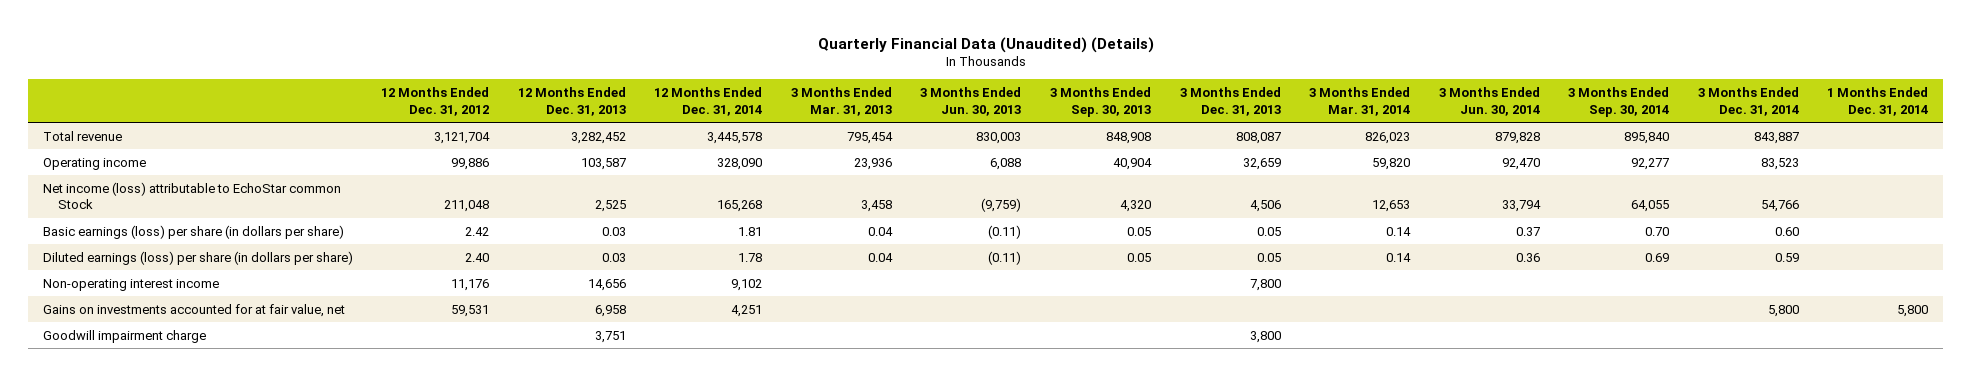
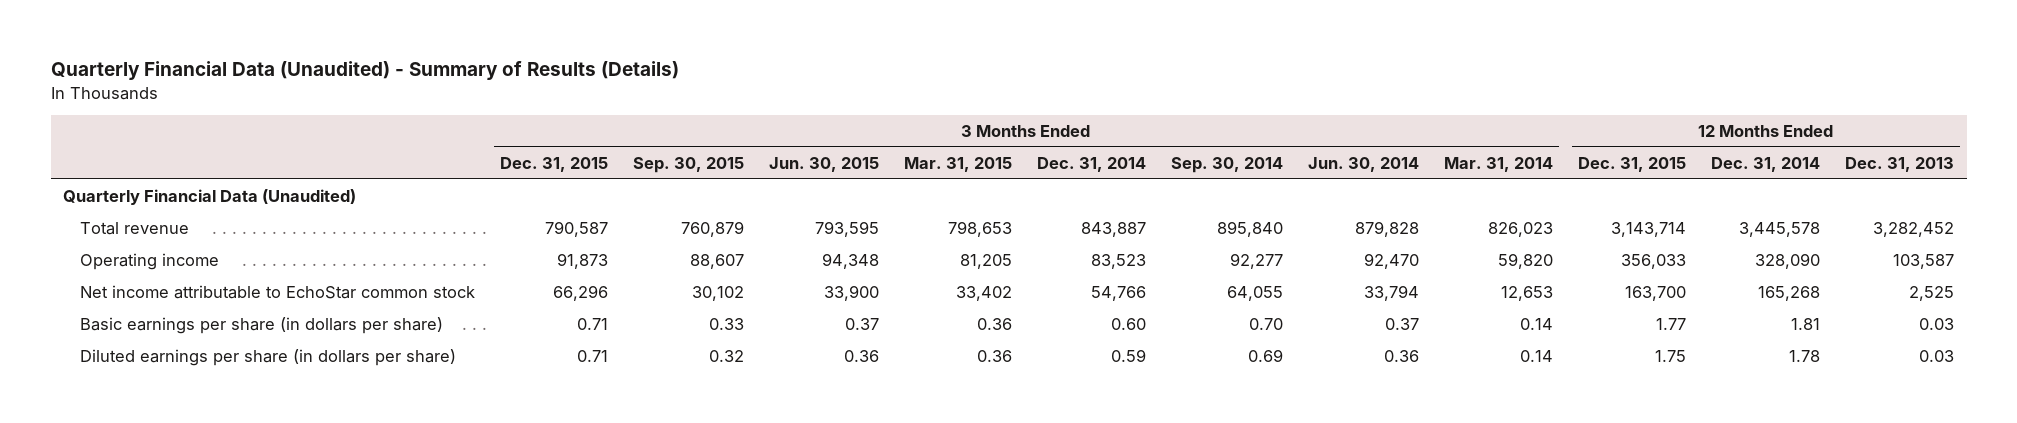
[817,36,1154,53] Quarterly Financial Data (Unaudited) (Details) -> [50,61,679,81] Quarterly Financial Data (Unaudited) - Summary of Results (Details)
[381,87,490,116] 12 Months Ended Dec. 31, 2012 -> none
[790,87,892,116] 3 Months Ended Mar. 31, 2013 -> none
[920,87,1022,116] 3 Months Ended Jun. 30, 2013 -> none
[1050,87,1152,117] 3 Months Ended Sep. 30, 2013 -> none
[1179,87,1281,116] 3 Months Ended Dec. 31, 2013 -> none
[1827,87,1929,116] 1 Months Ended Dec. 31, 2014 -> none
none -> [499,156,608,172] Dec. 31, 2015
none -> [632,156,744,173] Sep. 30, 2015
none -> [768,156,879,172] Jun. 30, 2015
none -> [903,156,1012,172] Mar. 31, 2015
none -> [1577,156,1686,172] Dec. 31, 2015
none -> [63,188,357,205] Quarterly Financial Data (Unaudited)
[42,278,219,291] Non-operating interest income -> none
[42,303,345,317] Gains on investments accounted for at fair value, net -> none
[42,329,206,343] Goodwill impairment charge -> none
[42,181,341,210] Net income (loss) attributable to EchoStar common Stock -> [79,284,475,299] Net income attributable to EchoStar common stock
[42,224,344,239] Basic earnings (loss) per share (in dollars per share) -> [79,316,443,334] Basic earnings per share (in dollars per share)
[42,250,353,265] Diluted earnings (loss) per share (in dollars per share) -> [79,348,456,366] Diluted earnings per share (in dollars per share)

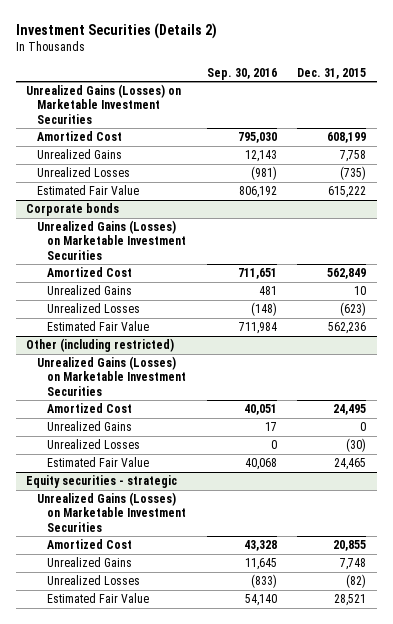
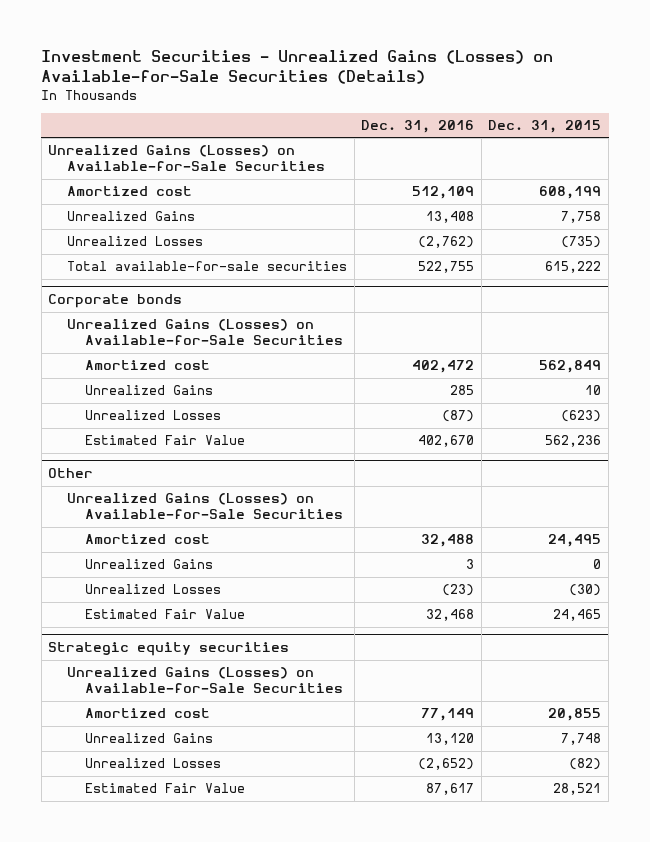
[16,22,218,39] Investment Securities (Details 2) -> [41,49,554,84] Investment Securities - Unrealized Gains (Losses) on Available-for-Sale Securities (Details)
[206,67,277,80] Sep. 30, 2016 -> none
none -> [361,120,475,134] Dec. 31, 2016
[26,84,182,124] Unrealized Gains (Losses) on Marketable Investment Securities -> [48,145,325,172] Unrealized Gains (Losses) on Available-for-Sale Securities
[36,131,122,142] Amortized Cost -> [66,186,192,197] Amortized cost
[36,185,139,196] Estimated Fair Value -> [66,261,347,272] Total available-for-sale securities
[36,220,186,260] Unrealized Gains (Losses) on Marketable Investment Securities -> [66,319,344,346] Unrealized Gains (Losses) on Available-for-Sale Securities
[46,267,132,278] Amortized Cost -> [85,360,211,371] Amortized cost
[26,338,175,353] Other (including restricted) -> [48,468,94,479] Other
[36,356,186,396] Unrealized Gains (Losses) on Marketable Investment Securities -> [66,493,344,520] Unrealized Gains (Losses) on Available-for-Sale Securities
[46,403,132,414] Amortized Cost -> [85,534,211,545] Amortized cost
[26,475,178,489] Equity securities - strategic -> [48,642,290,657] Strategic equity securities
[36,492,186,532] Unrealized Gains (Losses) on Marketable Investment Securities -> [66,667,344,694] Unrealized Gains (Losses) on Available-for-Sale Securities
[46,539,132,550] Amortized Cost -> [85,708,211,719] Amortized cost

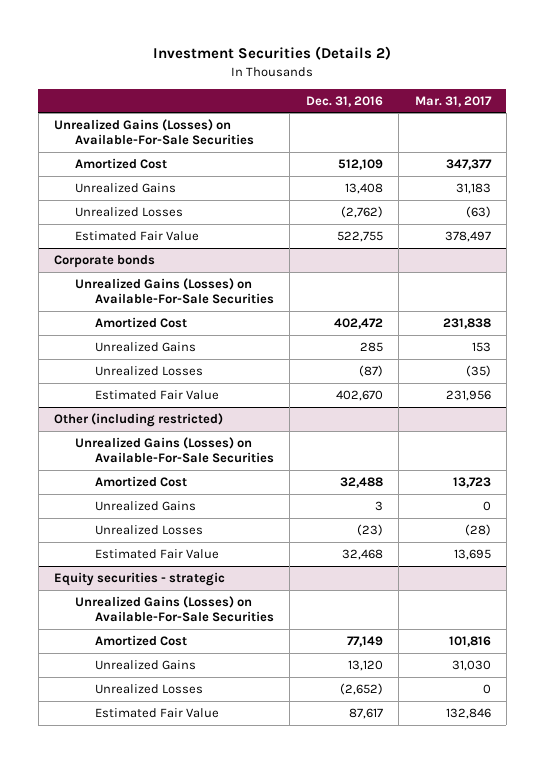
[41,49,554,84] Investment Securities - Unrealized Gains (Losses) on Available-for-Sale Securities (Details) -> [153,46,392,61] Investment Securities (Details 2)
[488,120,602,134] Dec. 31, 2015 -> none
none -> [414,95,492,107] Mar. 31, 2017
[48,145,325,172] Unrealized Gains (Losses) on Available-for-Sale Securities -> [54,118,254,146] Unrealized Gains (Losses) on Available-For-Sale Securities
[66,186,192,197] Amortized cost -> [74,157,167,169] Amortized Cost
[66,261,347,272] Total available-for-sale securities -> [74,230,199,241] Estimated Fair Value
[66,319,344,346] Unrealized Gains (Losses) on Available-for-Sale Securities -> [74,277,275,305] Unrealized Gains (Losses) on Available-For-Sale Securities
[85,360,211,371] Amortized cost -> [95,316,188,328] Amortized Cost
[48,468,94,479] Other -> [54,412,224,427] Other (including restricted)
[66,493,344,520] Unrealized Gains (Losses) on Available-for-Sale Securities -> [74,436,275,464] Unrealized Gains (Losses) on Available-For-Sale Securities
[85,534,211,545] Amortized cost -> [95,475,188,487] Amortized Cost
[48,642,290,657] Strategic equity securities -> [54,571,226,586] Equity securities - strategic
[66,667,344,694] Unrealized Gains (Losses) on Available-for-Sale Securities -> [74,595,275,623] Unrealized Gains (Losses) on Available-For-Sale Securities
[85,708,211,719] Amortized cost -> [95,634,188,646] Amortized Cost

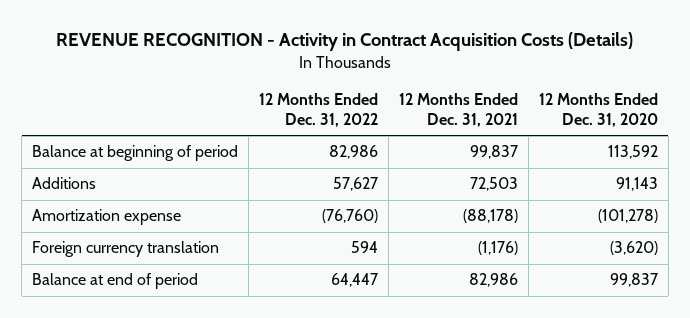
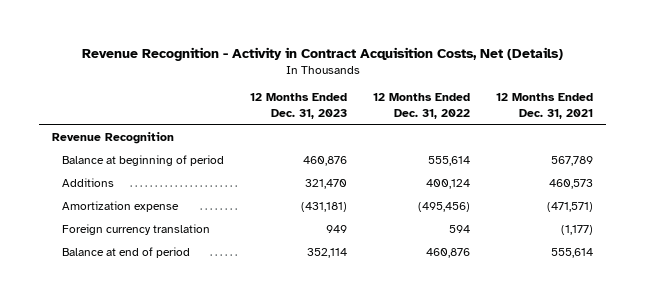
[55,32,633,52] REVENUE RECOGNITION - Activity in Contract Acquisition Costs (Details) -> [81,46,563,61] Revenue Recognition - Activity in Contract Acquisition Costs, Net (Details)
[538,93,658,128] 12 Months Ended Dec. 31, 2020 -> none
none -> [249,93,347,119] 12 Months Ended Dec. 31, 2023
none -> [52,131,175,144] Revenue Recognition
[328,145,378,160] 82,986 -> [427,155,470,166] 555,614
[469,145,518,160] 99,837 -> [550,155,593,166] 567,789
[332,177,378,192] 57,627 -> [425,178,470,189] 400,124
[469,177,518,192] 72,503 -> [548,178,593,189] 460,573
[321,209,378,224] (76,760) -> [417,201,470,212] (495,456)
[462,209,518,224] (88,178) -> [546,201,593,212] (471,571)
[477,241,518,256] (1,176) -> [560,224,593,235] (1,177)
[330,273,378,288] 64,447 -> [425,247,470,258] 460,876
[468,273,518,288] 82,986 -> [550,247,593,258] 555,614

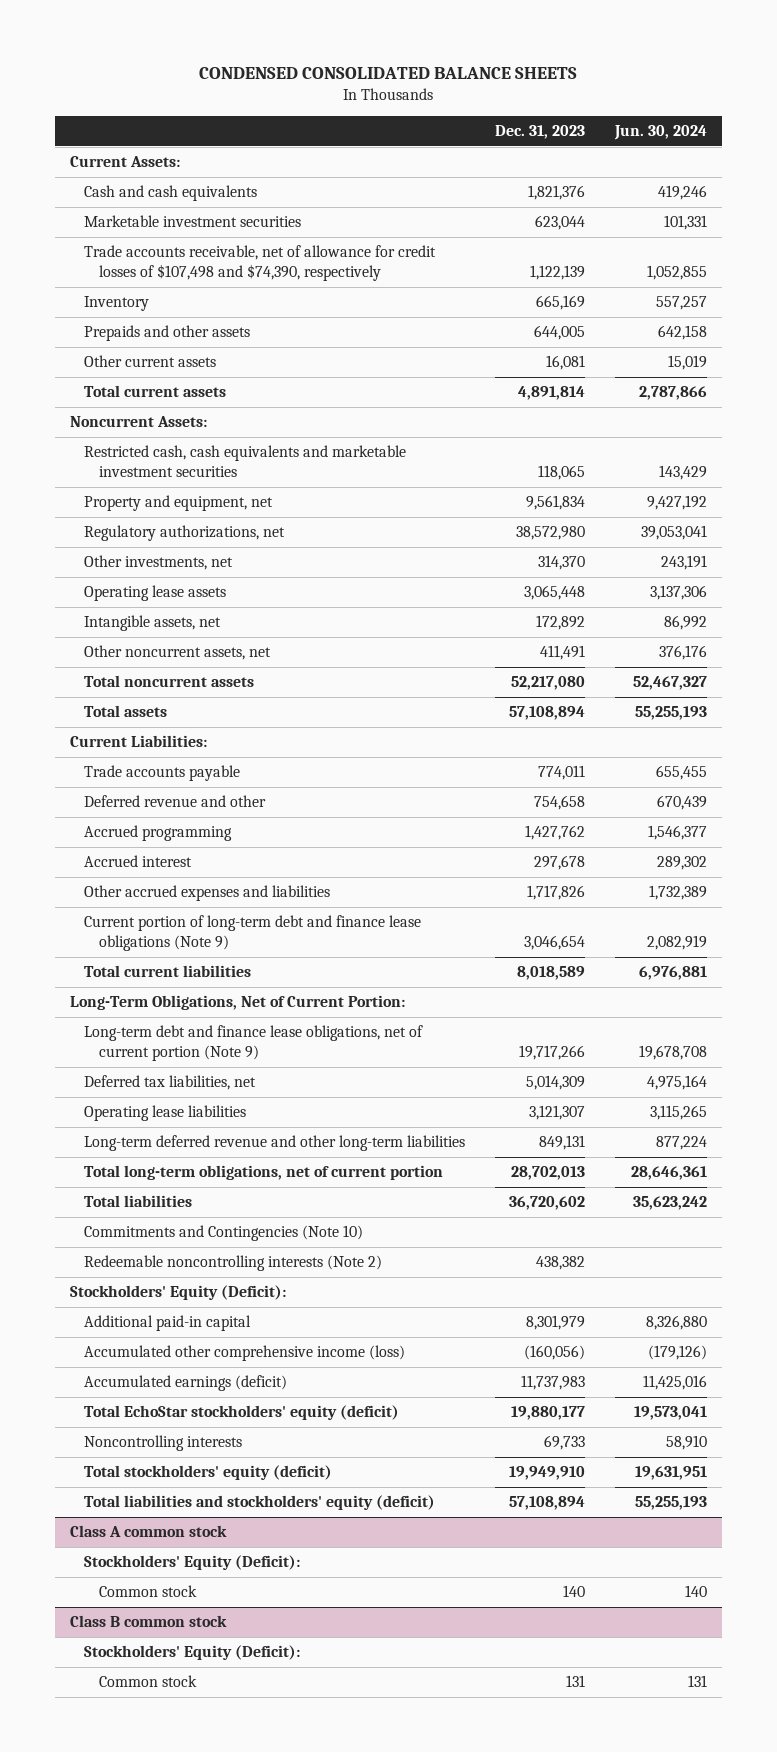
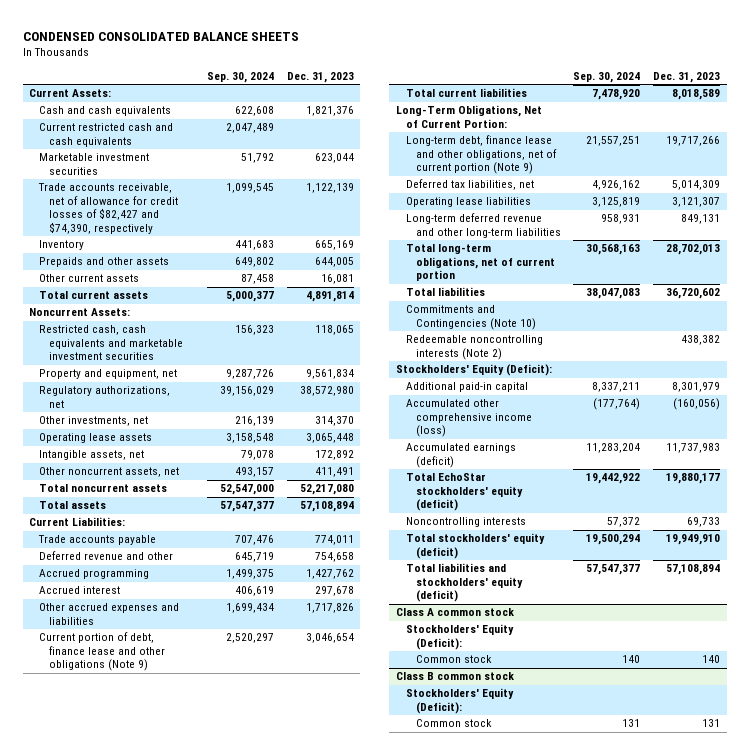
[613,125,707,141] Jun. 30, 2024 -> none
none -> [207,72,275,84] Sep. 30, 2024
none -> [39,123,174,147] Current restricted cash and cash equivalents
[84,245,437,282] Trade accounts receivable, net of allowance for credit losses of $107,498 and $74,390, respectively -> [38,183,179,235] Trade accounts receivable, net of allowance for credit losses of $82,427 and $74,390, respectively
[84,915,422,952] Current portion of long-term debt and finance lease obligations (Note 9) -> [39,632,166,672] Current portion of debt, finance lease and other obligations (Note 9)
[84,1025,424,1062] Long-term debt and finance lease obligations, net of current portion (Note 9) -> [405,135,557,175] Long-term debt, finance lease and other obligations, net of current portion (Note 9)

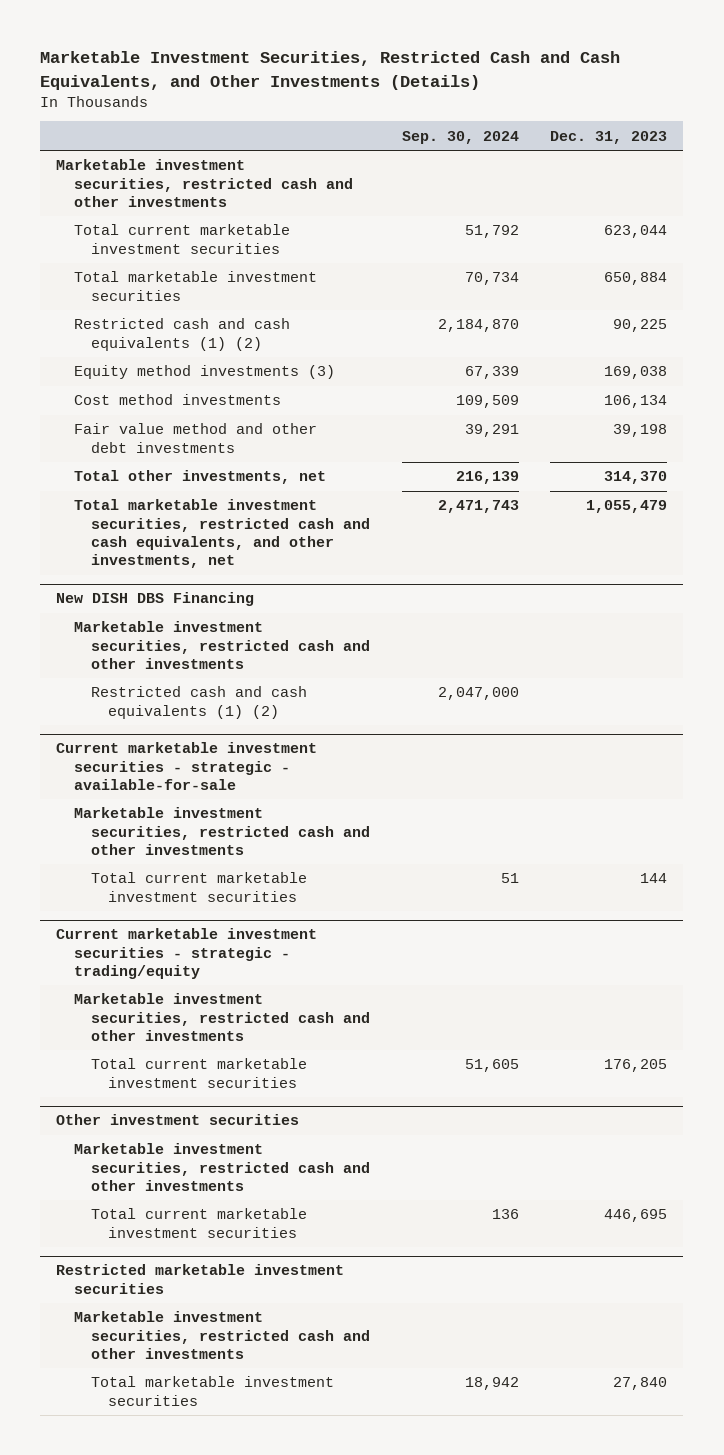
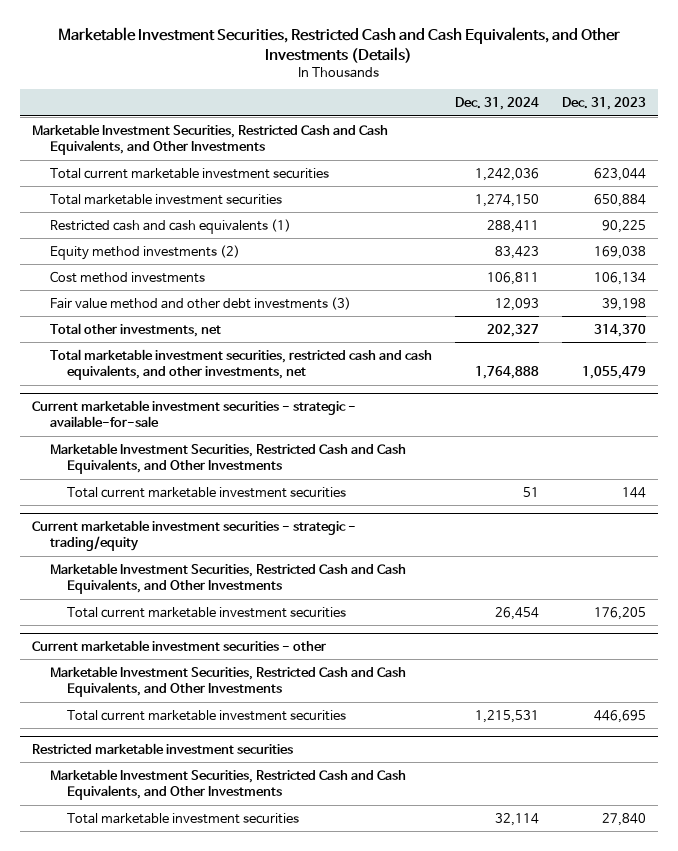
[401,130,519,144] Sep. 30, 2024 -> none
none -> [454,97,539,111] Dec. 31, 2024
[56,159,353,207] Marketable investment securities, restricted cash and other investments -> [32,123,389,156] Marketable Investment Securities, Restricted Cash and Cash Equivalents, and Other Investments
[73,318,290,351] Restricted cash and cash equivalents (1) (2) -> [49,218,291,234] Restricted cash and cash equivalents (1)
[73,365,335,380] Equity method investments (3) -> [49,244,240,260] Equity method investments (2)
[73,423,317,453] Fair value method and other debt investments -> [49,296,351,310] Fair value method and other debt investments (3)
[56,592,255,607] New DISH DBS Financing -> none
[73,621,370,669] Marketable investment securities, restricted cash and other investments -> none
[90,686,307,719] Restricted cash and cash equivalents (1) (2) -> none
[73,807,370,855] Marketable investment securities, restricted cash and other investments -> [49,442,406,475] Marketable Investment Securities, Restricted Cash and Cash Equivalents, and Other Investments
[73,993,370,1041] Marketable investment securities, restricted cash and other investments -> [49,562,406,595] Marketable Investment Securities, Restricted Cash and Cash Equivalents, and Other Investments
[56,1114,300,1126] Other investment securities -> [32,639,327,651] Current marketable investment securities - other
[73,1143,370,1191] Marketable investment securities, restricted cash and other investments -> [49,665,406,698] Marketable Investment Securities, Restricted Cash and Cash Equivalents, and Other Investments
[73,1311,370,1359] Marketable investment securities, restricted cash and other investments -> [49,768,406,801] Marketable Investment Securities, Restricted Cash and Cash Equivalents, and Other Investments

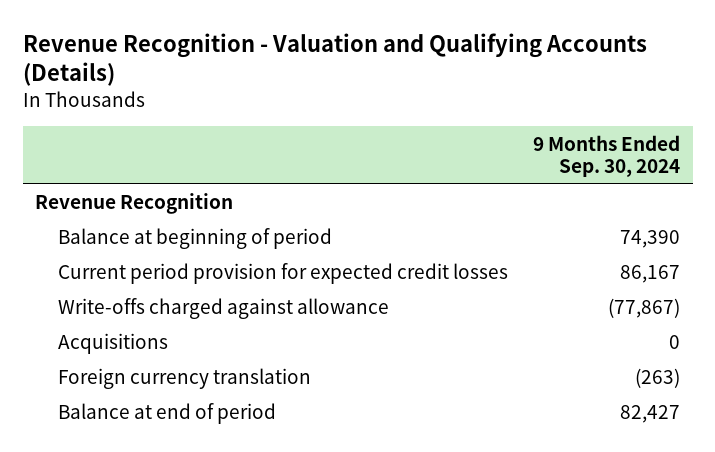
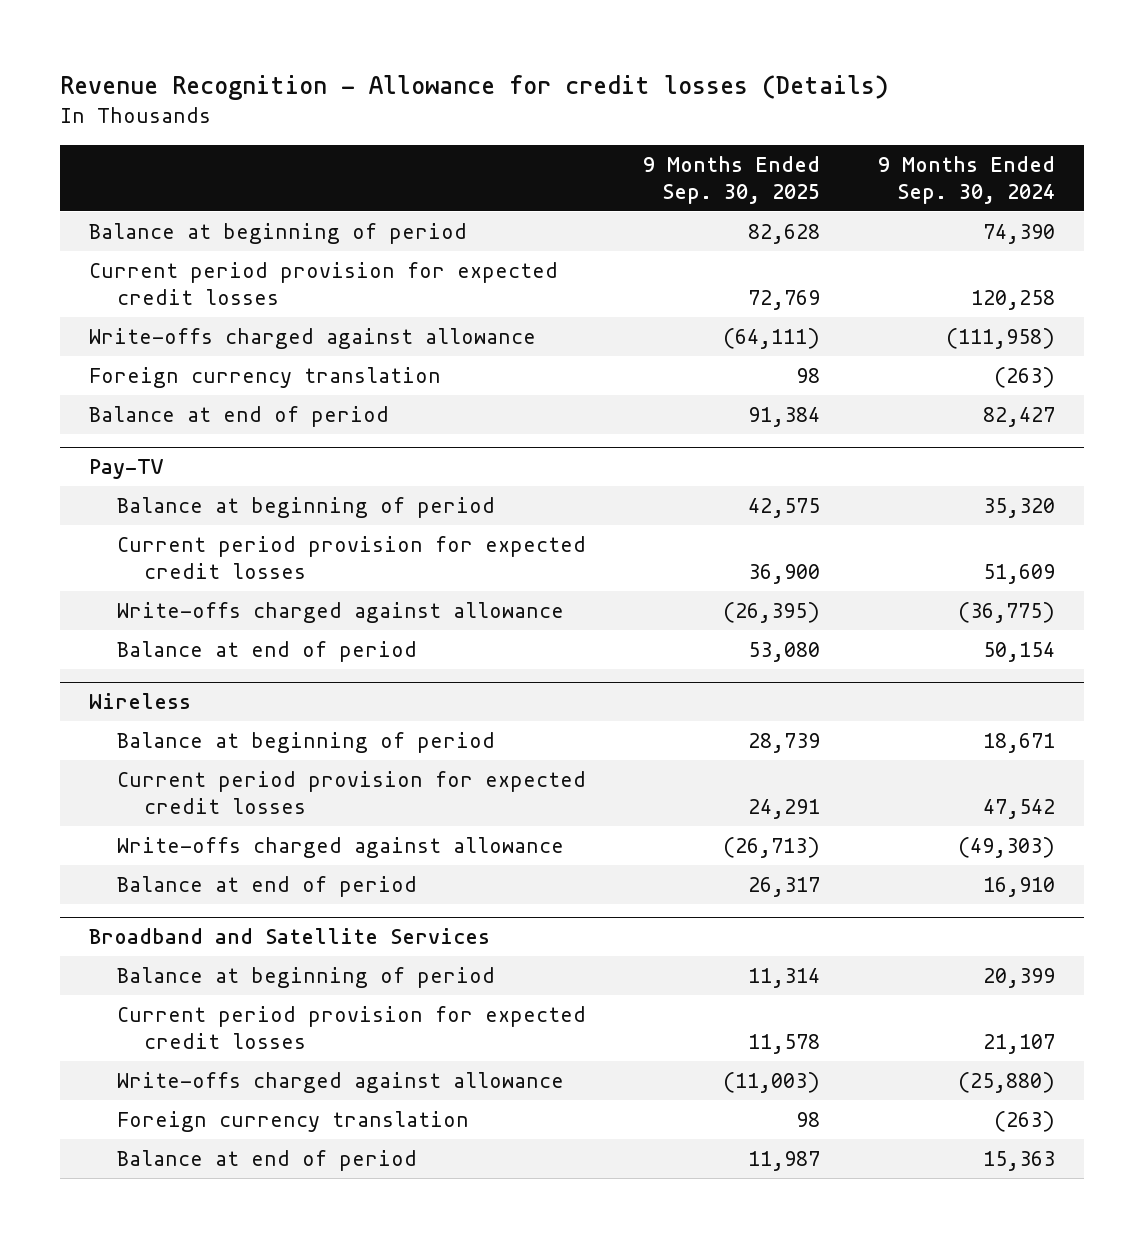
[22,33,647,87] Revenue Recognition - Valuation and Qualifying Accounts (Details) -> [60,74,890,100] Revenue Recognition - Allowance for credit losses (Details)
none -> [643,155,821,204] 9 Months Ended Sep. 30, 2025
[35,192,234,214] Revenue Recognition -> none
[57,332,168,354] Acquisitions -> none
[619,264,680,283] 86,167 -> [971,289,1056,310] 120,258
[607,297,680,318] (77,867) -> [946,328,1056,350] (111,958)
none -> [89,459,165,480] Pay-TV
none -> [116,497,495,519] Balance at beginning of period
none -> [116,536,586,579] Current period provision for expected credit losses
none -> [116,602,564,624] Write-offs charged against allowance
none -> [116,641,417,663] Balance at end of period
none -> [89,693,192,710] Wireless
none -> [116,732,495,754] Balance at beginning of period
none -> [116,771,586,814] Current period provision for expected credit losses
none -> [116,837,564,859] Write-offs charged against allowance
none -> [116,876,417,898] Balance at end of period
none -> [89,928,491,945] Broadband and Satellite Services
none -> [116,967,495,989] Balance at beginning of period
none -> [116,1006,586,1049] Current period provision for expected credit losses
none -> [116,1072,564,1094] Write-offs charged against allowance
none -> [116,1111,469,1133] Foreign currency translation
none -> [116,1150,417,1172] Balance at end of period

